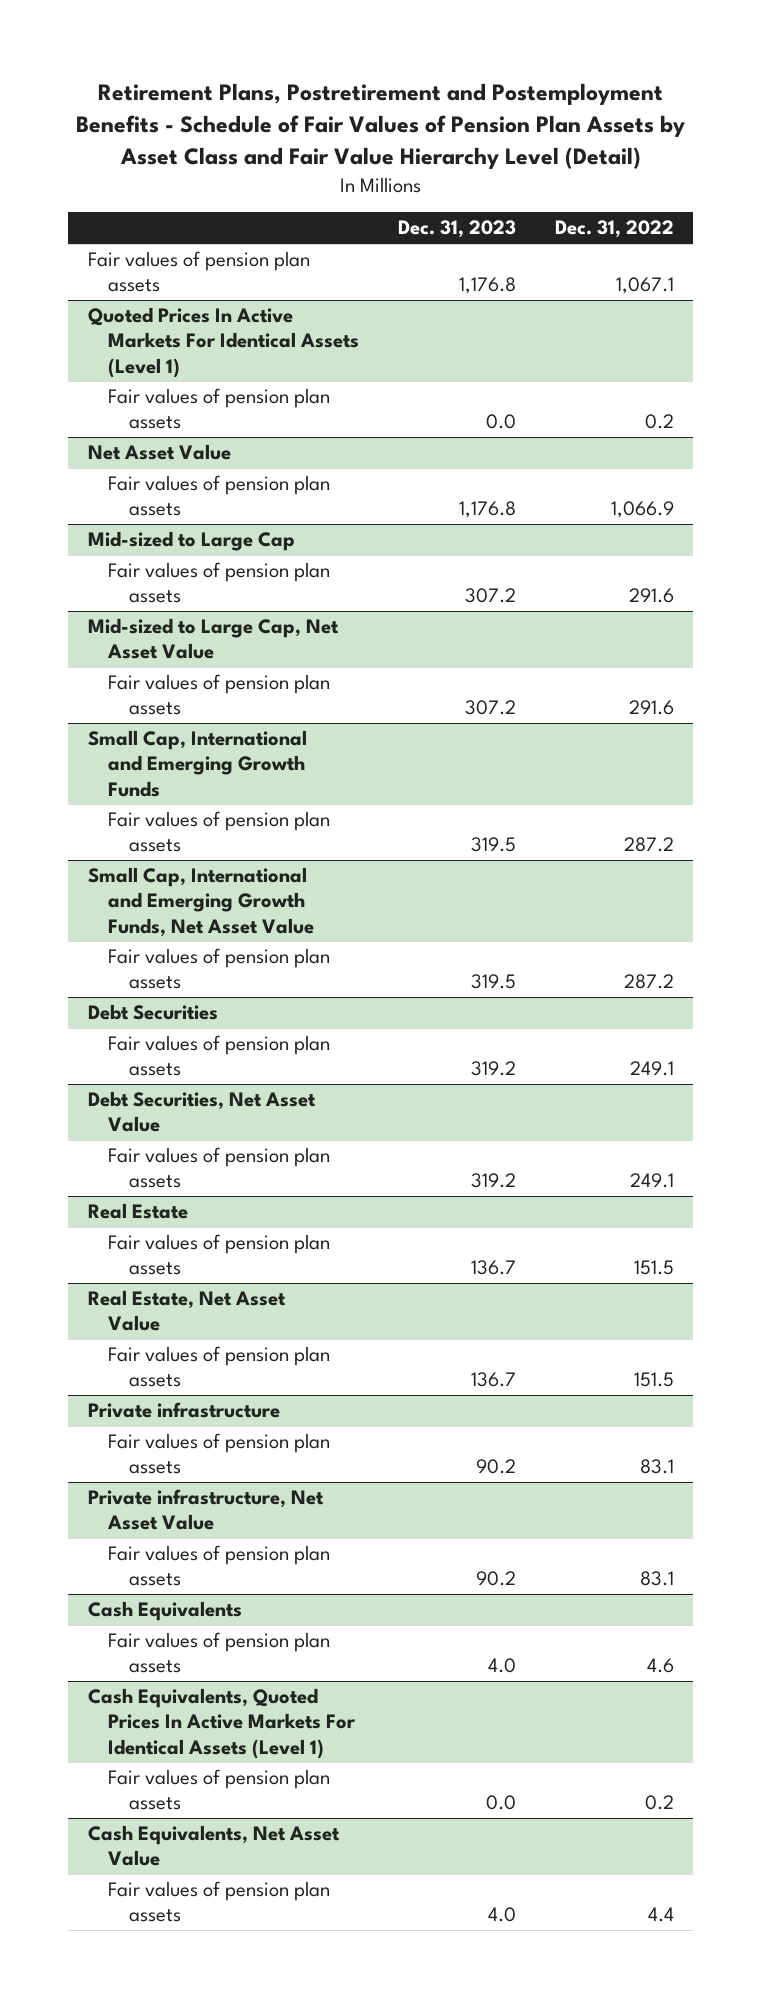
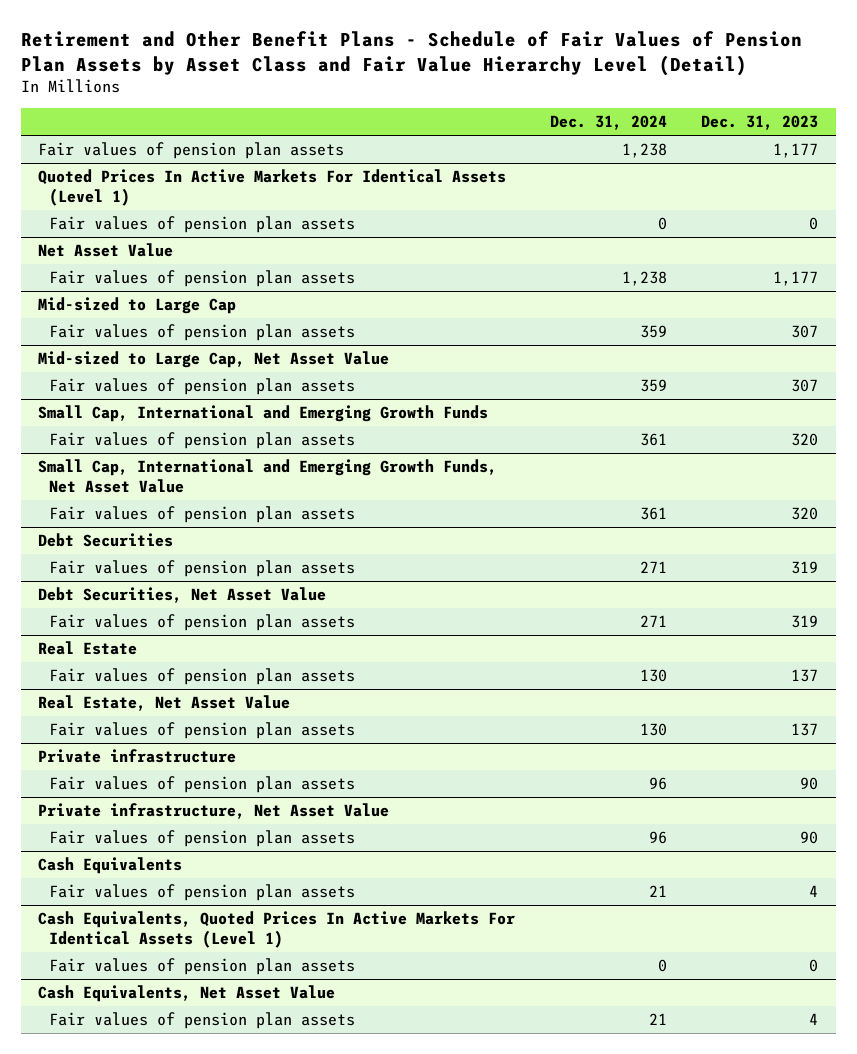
[75,83,685,169] Retirement Plans, Postretirement and Postemployment Benefits - Schedule of Fair Values of Pension Plan Assets by Asset Class and Fair Value Hierarchy Level (Detail) -> [20,30,802,76] Retirement and Other Benefit Plans - Schedule of Fair Values of Pension Plan Assets by Asset Class and Fair Value Hierarchy Level (Detail)
[554,220,674,239] Dec. 31, 2022 -> none
none -> [549,115,667,131] Dec. 31, 2024
[459,277,517,295] 1,176.8 -> [773,143,819,159] 1,177
[486,414,517,430] 0.0 -> [809,217,819,231] 0
[459,501,517,519] 1,176.8 -> [773,271,819,287] 1,177
[465,588,517,604] 307.2 -> [791,325,819,339] 307
[465,700,517,716] 307.2 -> [791,379,819,393] 307
[471,837,517,853] 319.5 -> [791,433,819,447] 320
[471,974,517,990] 319.5 -> [791,507,819,521] 320
[471,1061,517,1077] 319.2 -> [791,561,819,575] 319
[471,1173,517,1189] 319.2 -> [791,615,819,629] 319
[471,1260,517,1276] 136.7 -> [791,669,819,683] 137
[471,1372,517,1388] 136.7 -> [791,723,819,737] 137
[476,1459,517,1475] 90.2 -> [800,777,819,791] 90
[476,1571,517,1587] 90.2 -> [800,831,819,845] 90
[488,1658,517,1674] 4.0 -> [809,885,819,898] 4
[486,1795,517,1811] 0.0 -> [809,959,819,973] 0
[488,1907,517,1923] 4.0 -> [809,1013,819,1026] 4

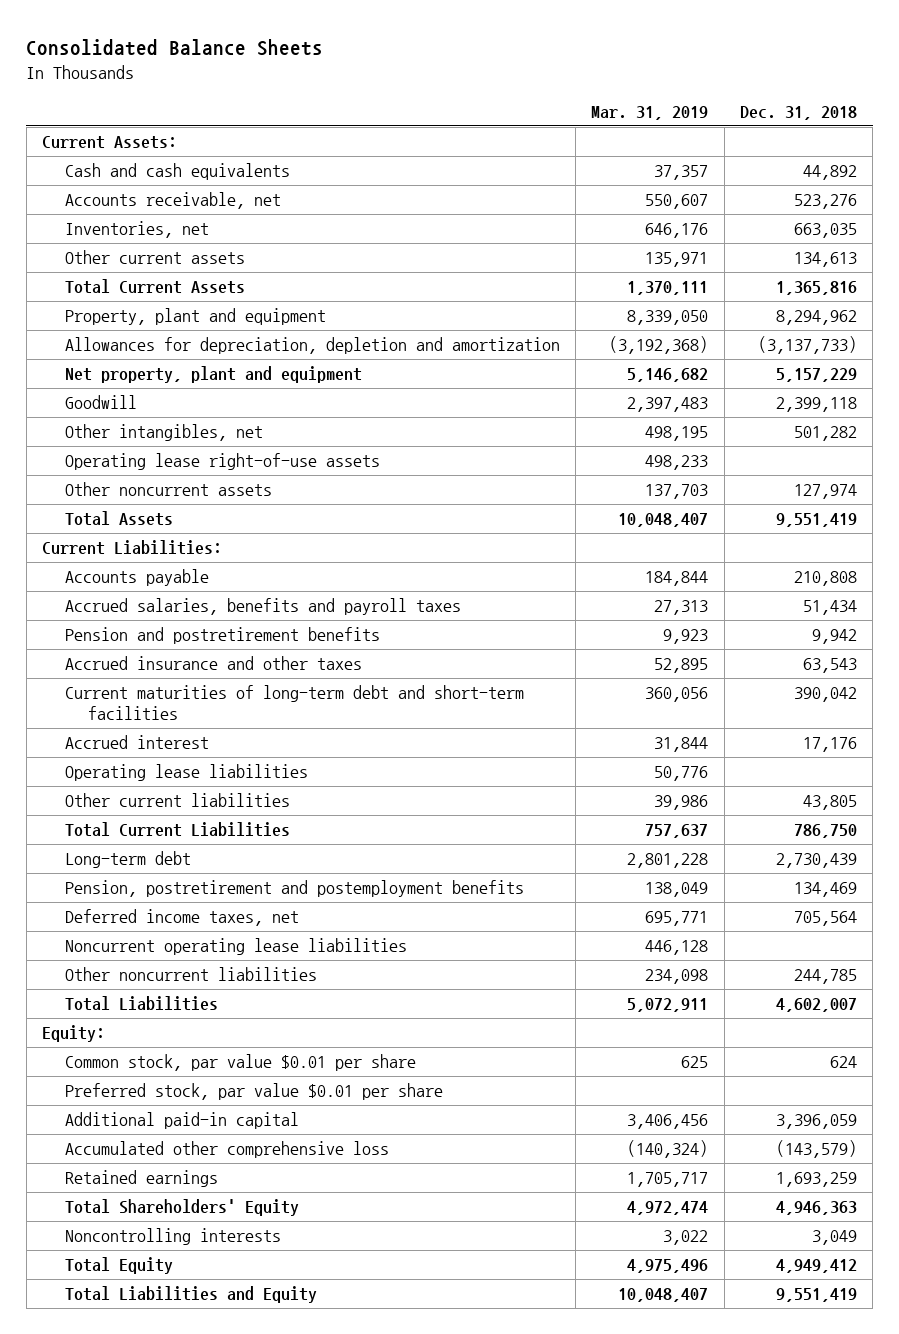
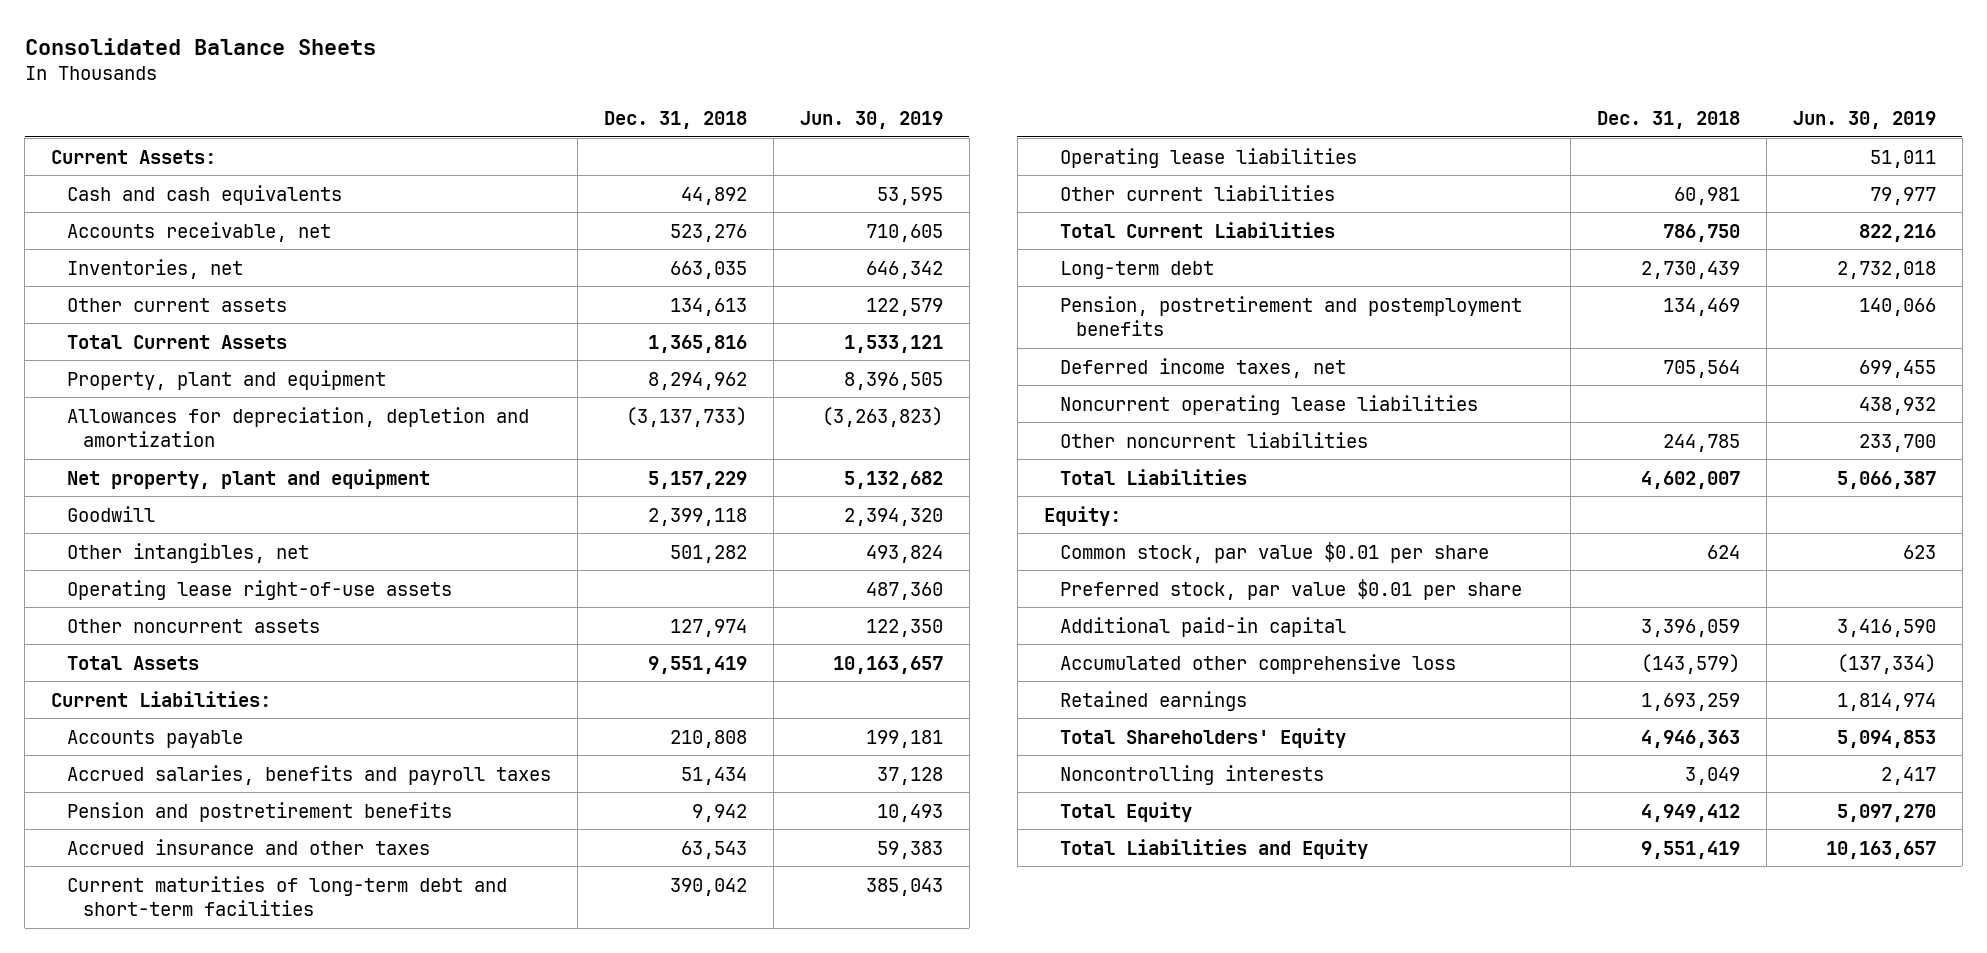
[591,105,709,120] Mar. 31, 2019 -> none
none -> [800,111,944,130] Jun. 30, 2019
[64,735,209,750] Accrued interest -> none
[802,795,857,811] 43,805 -> [1673,186,1740,205] 60,981

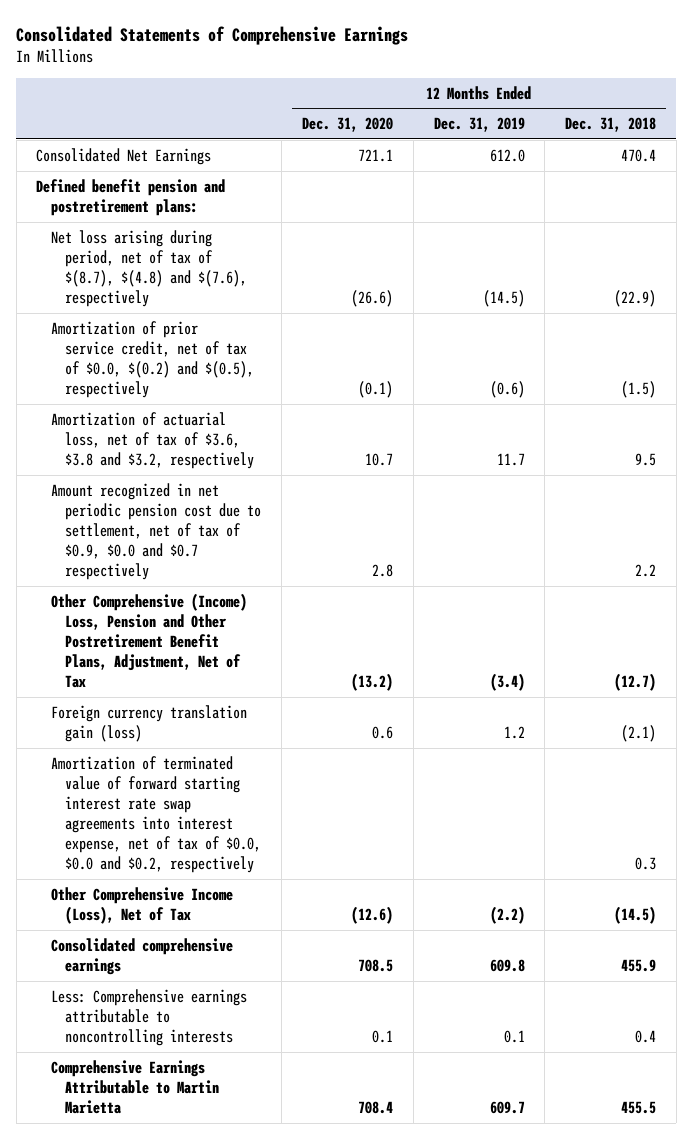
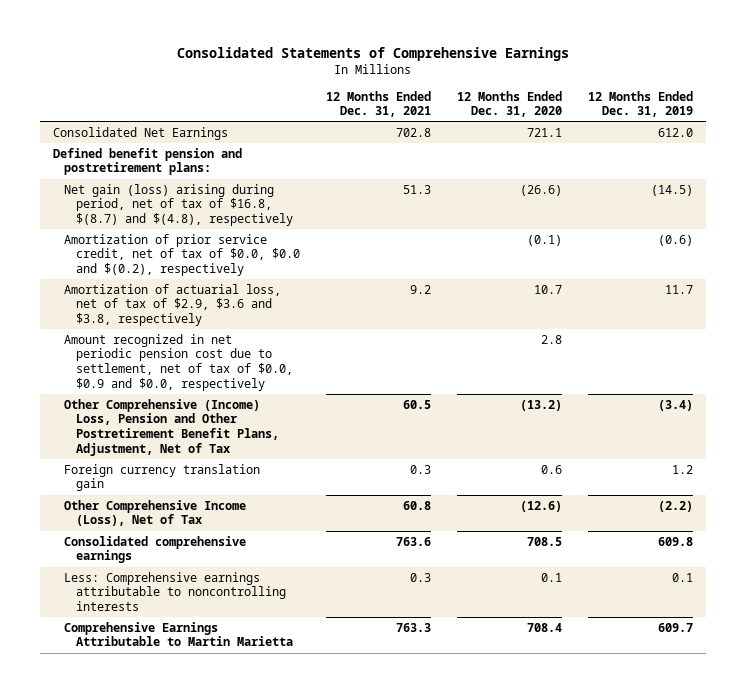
[565,117,657,133] Dec. 31, 2018 -> none
none -> [325,90,431,118] 12 Months Ended Dec. 31, 2021
[50,229,248,308] Net loss arising during period, net of tax of $(8.7), $(4.8) and $(7.6), respectively -> [64,183,293,226] Net gain (loss) arising during period, net of tax of $16.8, $(8.7) and $(4.8), respectively
[50,320,255,399] Amortization of prior service credit, net of tax of $0.0, $(0.2) and $(0.5), respectively -> [64,233,300,276] Amortization of prior service credit, net of tax of $0.0, $0.0 and $(0.2), respectively
[50,411,255,469] Amortization of actuarial loss, net of tax of $3.6, $3.8 and $3.2, respectively -> [64,283,282,326] Amortization of actuarial loss, net of tax of $2.9, $3.6 and $3.8, respectively
[50,482,262,581] Amount recognized in net periodic pension cost due to settlement, net of tax of $0.9, $0.0 and $0.7 respectively -> [64,333,293,391] Amount recognized in net periodic pension cost due to settlement, net of tax of $0.0, $0.9 and $0.0, respectively
[50,755,262,874] Amortization of terminated value of forward starting interest rate swap agreements into interest expense, net of tax of $0.0, $0.0 and $0.2, respectively -> none
[50,704,247,742] Foreign currency translation gain (loss) -> [64,463,261,492] Foreign currency translation gain

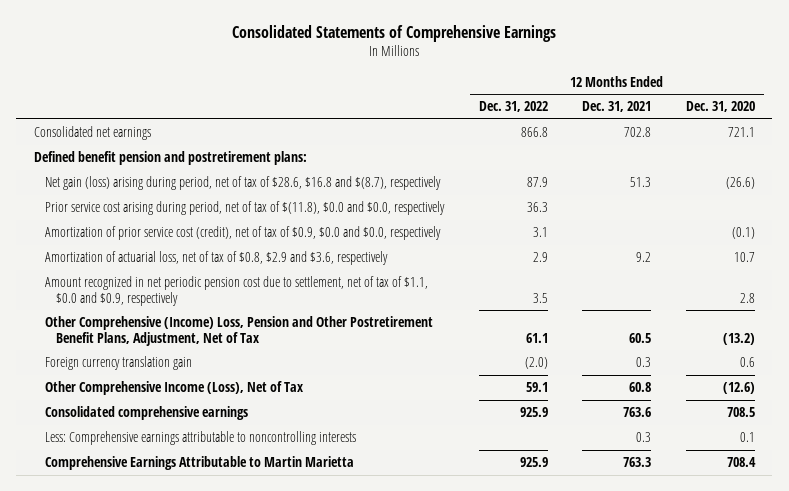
[587,90,693,118] 12 Months Ended Dec. 31, 2019 -> none
none -> [478,101,548,113] Dec. 31, 2022
[52,126,228,140] Consolidated Net Earnings -> [33,126,151,141] Consolidated net earnings
[64,183,293,226] Net gain (loss) arising during period, net of tax of $16.8, $(8.7) and $(4.8), respectively -> [45,176,442,191] Net gain (loss) arising during period, net of tax of $28.6, $16.8 and $(8.7), respectively
none -> [45,201,446,216] Prior service cost arising during period, net of tax of $(11.8), $0.0 and $0.0, respectively
[64,233,300,276] Amortization of prior service credit, net of tax of $0.0, $0.0 and $(0.2), respectively -> [45,226,442,241] Amortization of prior service cost (credit), net of tax of $0.9, $0.0 and $0.0, respectively
[64,283,282,326] Amortization of actuarial loss, net of tax of $2.9, $3.6 and $3.8, respectively -> [45,251,389,266] Amortization of actuarial loss, net of tax of $0.8, $2.9 and $3.6, respectively
[64,333,293,391] Amount recognized in net periodic pension cost due to settlement, net of tax of $0.0, $0.9 and $0.0, respectively -> [45,276,429,306] Amount recognized in net periodic pension cost due to settlement, net of tax of $1.1, $0.0 and $0.9, respectively

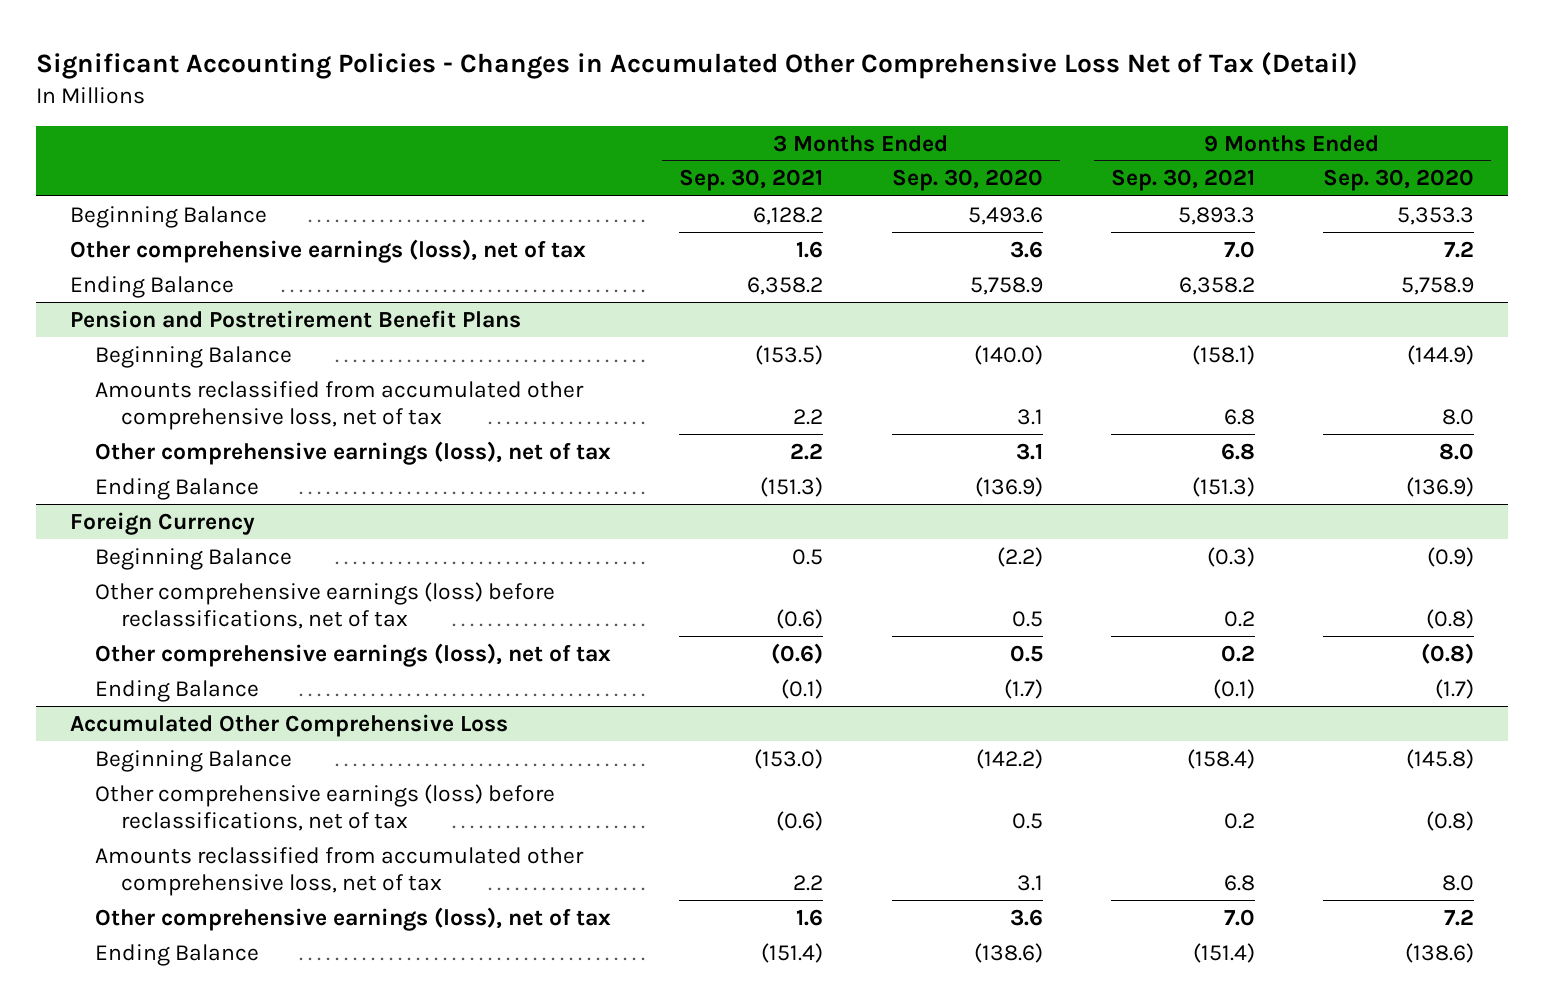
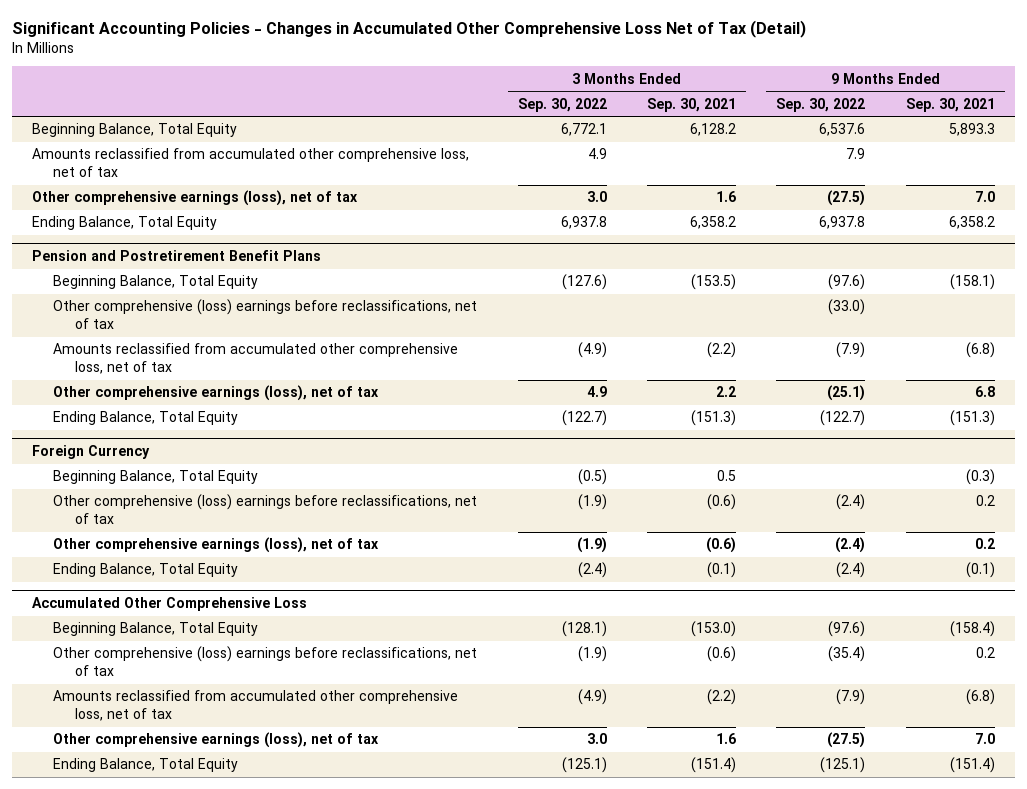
[891,169,1043,192] Sep. 30, 2020 -> none
[1322,169,1474,192] Sep. 30, 2020 -> none
none -> [517,97,607,112] Sep. 30, 2022
none -> [776,97,866,112] Sep. 30, 2022
[69,205,267,228] Beginning Balance -> [32,123,238,138] Beginning Balance, Total Equity
none -> [32,148,470,178] Amounts reclassified from accumulated other comprehensive loss, net of tax
[69,275,234,298] Ending Balance -> [32,216,218,231] Ending Balance, Total Equity
[95,345,293,368] Beginning Balance -> [53,275,259,290] Beginning Balance, Total Equity
none -> [53,299,478,330] Other comprehensive (loss) earnings before reclassifications, net of tax
[793,409,824,426] 2.2 -> [707,342,737,359] (2.2)
[1223,409,1255,426] 6.8 -> [965,342,995,359] (6.8)
[95,477,260,500] Ending Balance -> [53,411,239,426] Ending Balance, Total Equity
[95,547,293,570] Beginning Balance -> [53,470,259,485] Beginning Balance, Total Equity
[95,581,556,630] Other comprehensive earnings (loss) before reclassifications, net of tax -> [53,494,478,525] Other comprehensive (loss) earnings before reclassifications, net of tax
[95,679,260,702] Ending Balance -> [53,563,239,578] Ending Balance, Total Equity
[95,749,293,772] Beginning Balance -> [53,622,259,637] Beginning Balance, Total Equity
[95,783,556,832] Other comprehensive earnings (loss) before reclassifications, net of tax -> [53,646,478,677] Other comprehensive (loss) earnings before reclassifications, net of tax
[793,875,824,892] 2.2 -> [707,689,737,706] (2.2)
[1223,875,1255,892] 6.8 -> [965,689,995,706] (6.8)
[95,943,260,966] Ending Balance -> [53,758,239,773] Ending Balance, Total Equity

